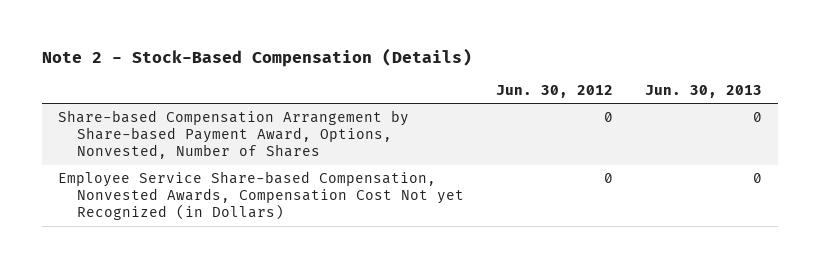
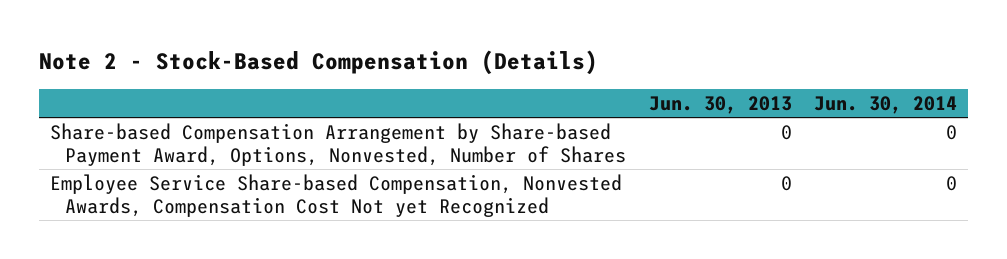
[495,85,613,99] Jun. 30, 2012 -> none
none -> [813,95,957,114] Jun. 30, 2014
[58,170,464,221] Employee Service Share-based Compensation, Nonvested Awards, Compensation Cost Not yet Recognized (in Dollars) -> [50,173,623,217] Employee Service Share-based Compensation, Nonvested Awards, Compensation Cost Not yet Recognized

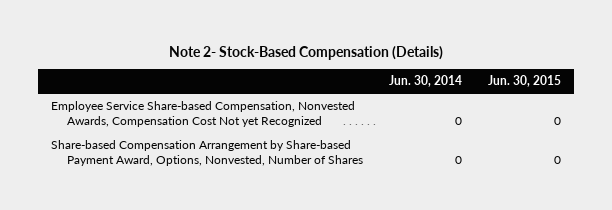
[38,50,598,76] Note 2 - Stock-Based Compensation (Details) -> [168,45,443,60] Note 2- Stock-Based Compensation (Details)
[648,95,792,114] Jun. 30, 2013 -> none
none -> [487,75,561,88] Jun. 30, 2015
[50,122,627,166] Share-based Compensation Arrangement by Share-based Payment Award, Options, Nonvested, Number of Shares -> [51,140,363,167] Share-based Compensation Arrangement by Share-based Payment Award, Options, Nonvested, Number of Shares

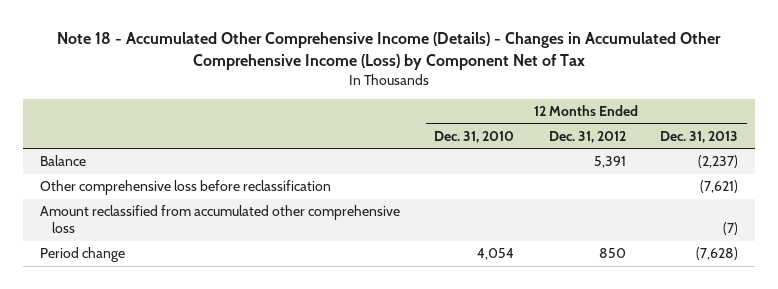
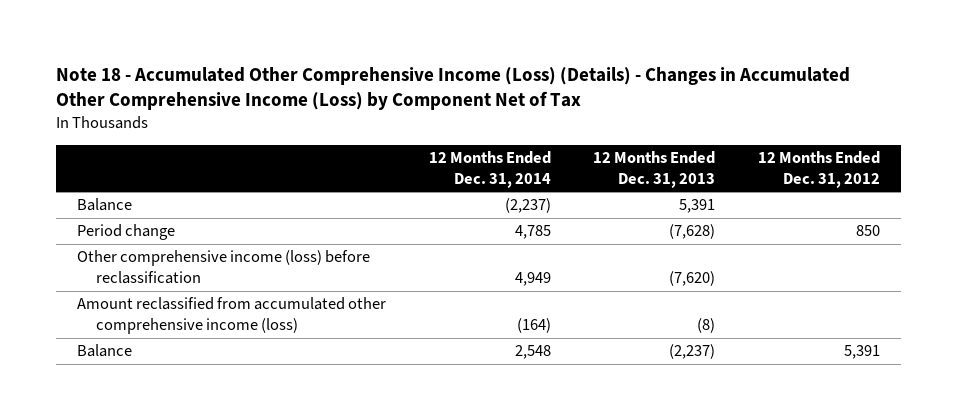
[56,32,721,71] Note 18 - Accumulated Other Comprehensive Income (Details) - Changes in Accumulated Other Comprehensive Income (Loss) by Component Net of Tax -> [55,66,850,111] Note 18 - Accumulated Other Comprehensive Income (Loss) (Details) - Changes in Accumulated Other Comprehensive Income (Loss) by Component Net of Tax
[434,131,515,144] Dec. 31, 2010 -> none
none -> [428,150,551,188] 12 Months Ended Dec. 31, 2014
[39,180,331,196] Other comprehensive loss before reclassification -> none
[39,205,400,234] Amount reclassified from accumulated other comprehensive loss -> none
none -> [76,198,132,212] Balance
none -> [76,250,370,285] Other comprehensive income (loss) before reclassification
none -> [76,297,386,335] Amount reclassified from accumulated other comprehensive income (loss)
[39,155,86,167] Balance -> [76,344,132,358] Balance

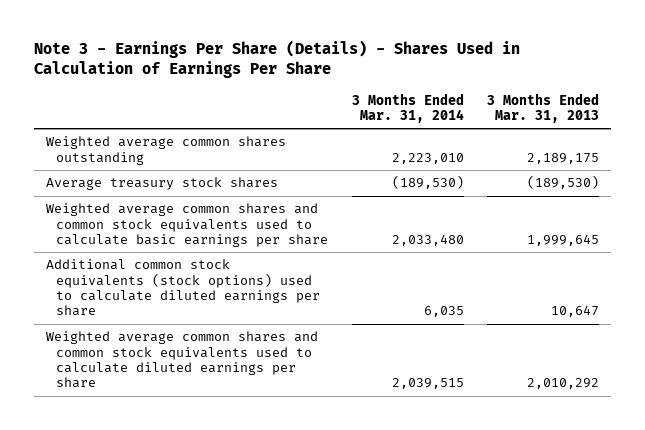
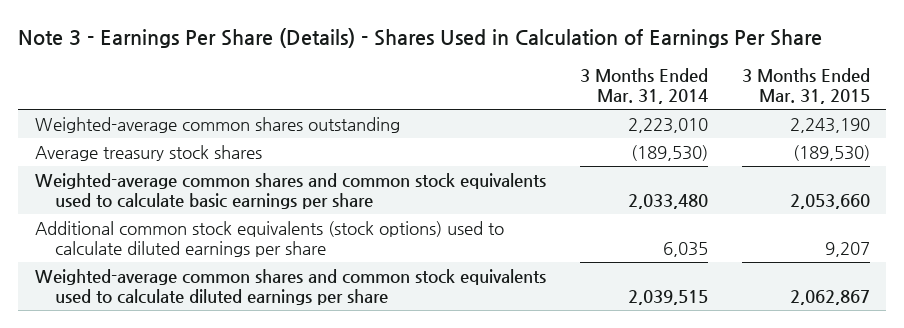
[487,92,600,124] 3 Months Ended Mar. 31, 2013 -> none
none -> [741,67,870,105] 3 Months Ended Mar. 31, 2015
[45,136,286,165] Weighted average common shares outstanding -> [34,116,400,133] Weighted-average common shares outstanding
[45,203,329,248] Weighted average common shares and common stock equivalents used to calculate basic earnings per share -> [34,172,546,210] Weighted-average common shares and common stock equivalents used to calculate basic earnings per share
[45,331,318,389] Weighted average common shares and common stock equivalents used to calculate diluted earnings per share -> [34,268,546,306] Weighted-average common shares and common stock equivalents used to calculate diluted earnings per share

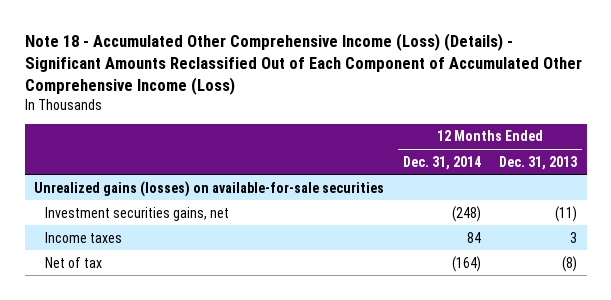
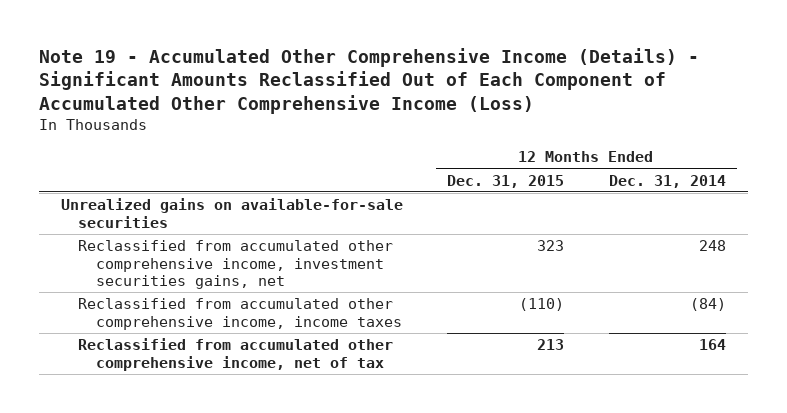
[24,32,582,95] Note 18 - Accumulated Other Comprehensive Income (Loss) (Details) - Significant Amounts Reclassified Out of Each Component of Accumulated Other Comprehensive Income (Loss) -> [39,47,700,114] Note 19 - Accumulated Other Comprehensive Income (Details) - Significant Amounts Reclassified Out of Each Component of Accumulated Other Comprehensive Income (Loss)
[499,155,578,170] Dec. 31, 2013 -> none
none -> [447,174,565,188] Dec. 31, 2015
[33,180,384,197] Unrealized gains (losses) on available-for-sale securities -> [61,198,404,228] Unrealized gains on available-for-sale securities
[45,206,230,221] Investment securities gains, net -> [78,240,394,290] Reclassified from accumulated other comprehensive income, investment securities gains, net
[451,205,481,222] (248) -> [698,240,726,252] 248
[45,231,123,243] Income taxes -> [78,298,402,330] Reclassified from accumulated other comprehensive income, income taxes
[466,231,481,243] 84 -> [689,298,726,312] (84)
[45,256,103,268] Net of tax -> [78,338,394,371] Reclassified from accumulated other comprehensive income, net of tax
[451,255,481,272] (164) -> [698,339,726,351] 164

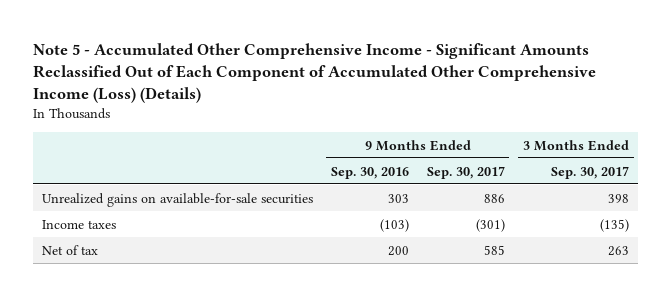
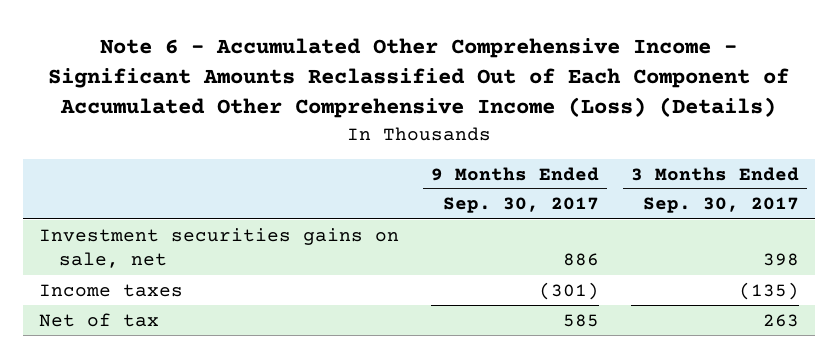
[32,42,596,103] Note 5 - Accumulated Other Comprehensive Income - Significant Amounts Reclassified Out of Each Component of Accumulated Other Comprehensive Income (Loss) (Details) -> [47,37,789,119] Note 6 - Accumulated Other Comprehensive Income - Significant Amounts Reclassified Out of Each Component of Accumulated Other Comprehensive Income (Loss) (Details)
[330,166,409,179] Sep. 30, 2016 -> none
[41,192,313,207] Unrealized gains on available-for-sale securities -> [38,227,399,269] Investment securities gains on sale, net

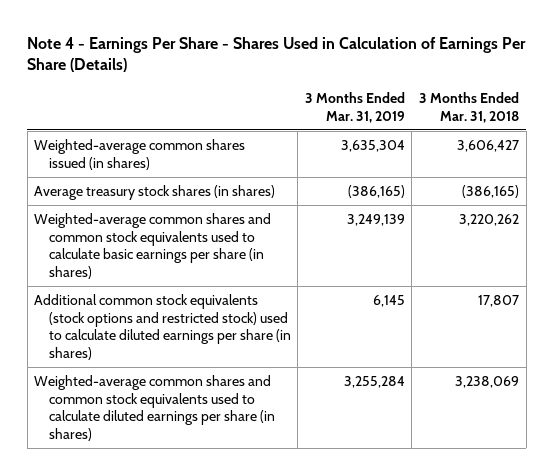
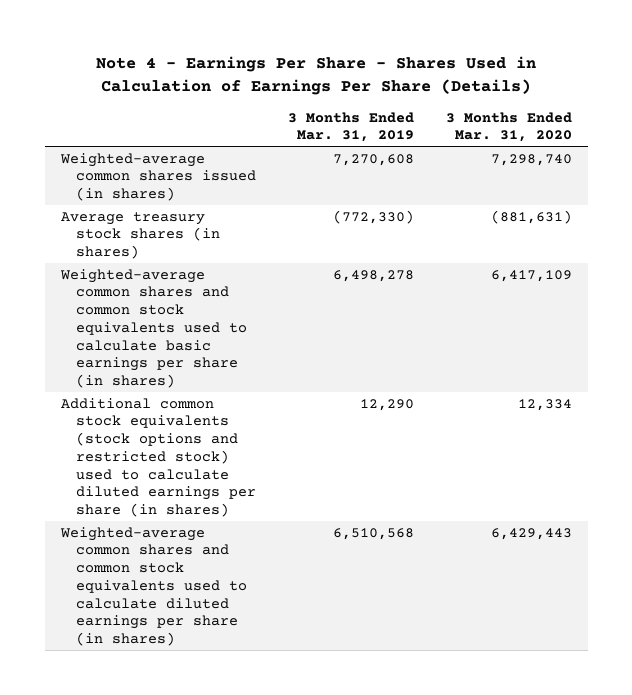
[419,92,520,123] 3 Months Ended Mar. 31, 2018 -> none
none -> [445,111,572,143] 3 Months Ended Mar. 31, 2020
[340,139,405,152] 3,635,304 -> [332,153,414,166] 7,270,608
[347,184,405,198] (386,165) -> [332,209,414,224] (772,330)
[346,213,405,226] 3,249,139 -> [332,269,414,282] 6,498,278
[372,294,405,307] 6,145 -> [359,398,414,411] 12,290
[343,375,405,388] 3,255,284 -> [332,527,414,540] 6,510,568

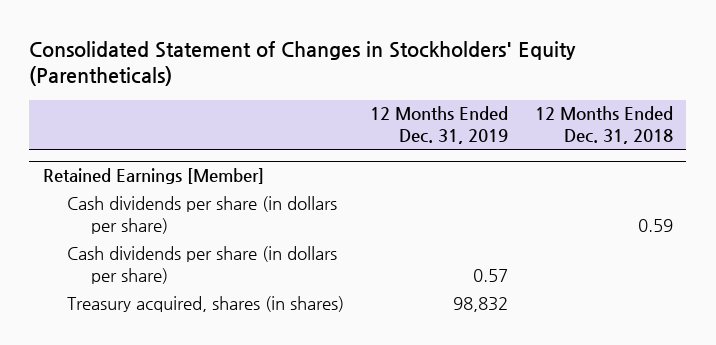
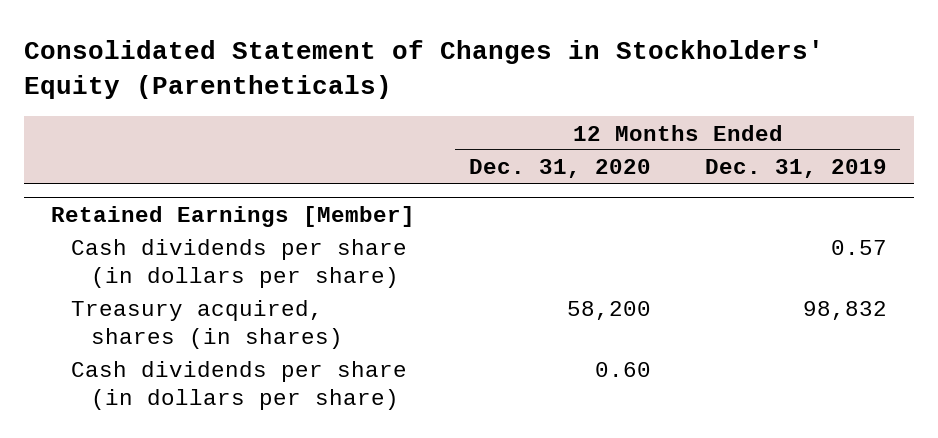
[535,106,674,145] 12 Months Ended Dec. 31, 2018 -> none
none -> [468,158,651,178] Dec. 31, 2020
[66,195,337,234] Cash dividends per share (in dollars per share) -> [71,361,408,410] Cash dividends per share (in dollars per share)

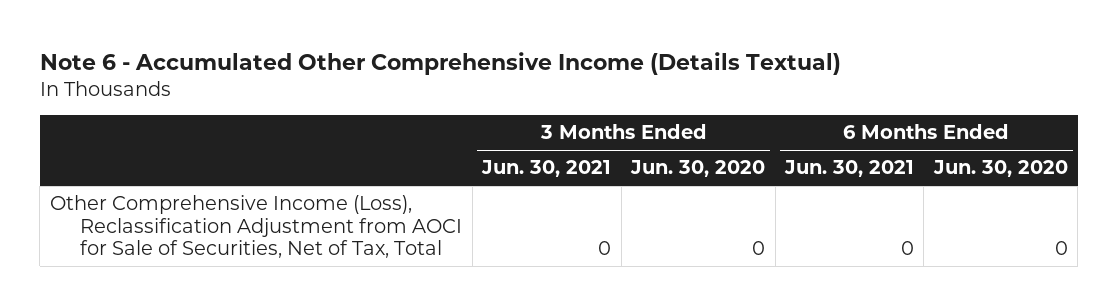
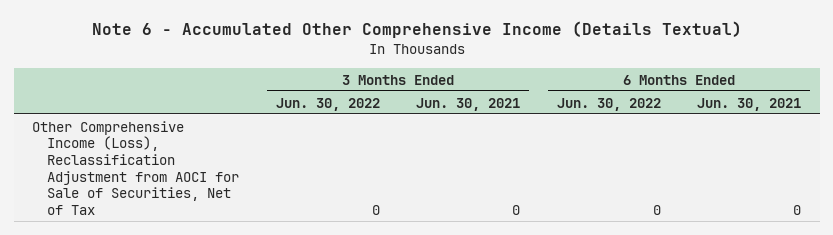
[630,160,766,178] Jun. 30, 2020 -> none
[932,160,1068,178] Jun. 30, 2020 -> none
none -> [275,97,380,111] Jun. 30, 2022
none -> [556,97,661,111] Jun. 30, 2022
[49,195,463,259] Other Comprehensive Income (Loss), Reclassification Adjustment from AOCI for Sale of Securities, Net of Tax, Total -> [32,120,240,216] Other Comprehensive Income (Loss), Reclassification Adjustment from AOCI for Sale of Securities, Net of Tax

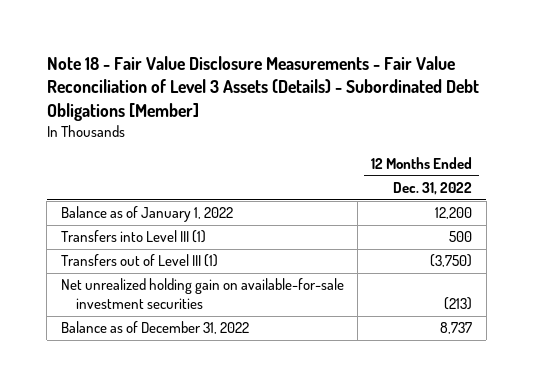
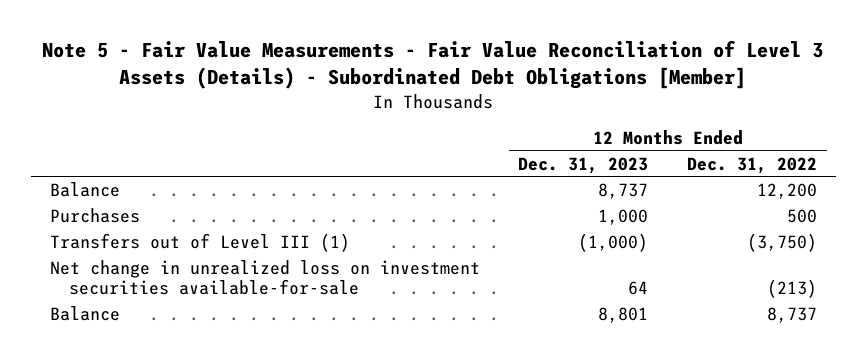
[46,56,479,121] Note 18 - Fair Value Disclosure Measurements - Fair Value Reconciliation of Level 3 Assets (Details) - Subordinated Debt Obligations [Member] -> [42,40,824,90] Note 5 - Fair Value Measurements - Fair Value Reconciliation of Level 3 Assets (Details) - Subordinated Debt Obligations [Member]
none -> [518,156,649,174] Dec. 31, 2023
[60,230,206,244] Transfers into Level III (1) -> none
[60,206,233,223] Balance as of January 1, 2022 -> [49,181,120,197] Balance
none -> [49,207,140,223] Purchases
[60,278,344,310] Net unrealized holding gain on available-for-sale investment securities -> [49,259,480,296] Net change in unrealized loss on investment securities available-for-sale
[60,321,249,335] Balance as of December 31, 2022 -> [49,305,120,321] Balance

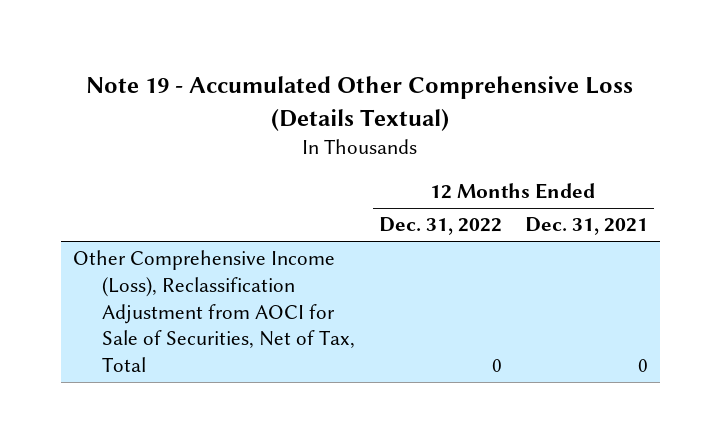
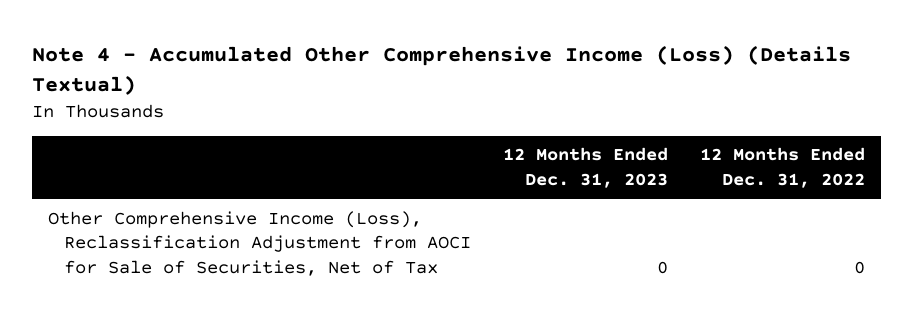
[86,76,634,131] Note 19 - Accumulated Other Comprehensive Loss (Details Textual) -> [31,45,851,95] Note 4 - Accumulated Other Comprehensive Income (Loss) (Details Textual)
[524,217,648,236] Dec. 31, 2021 -> none
none -> [502,147,668,189] 12 Months Ended Dec. 31, 2023
[72,250,356,372] Other Comprehensive Income (Loss), Reclassification Adjustment from AOCI for Sale of Securities, Net of Tax, Total -> [47,210,471,276] Other Comprehensive Income (Loss), Reclassification Adjustment from AOCI for Sale of Securities, Net of Tax

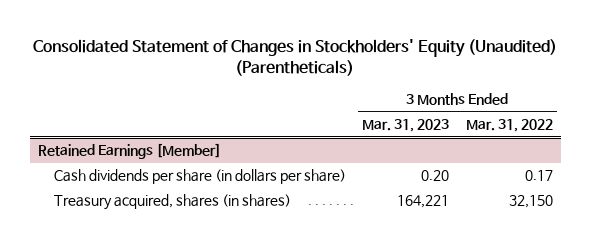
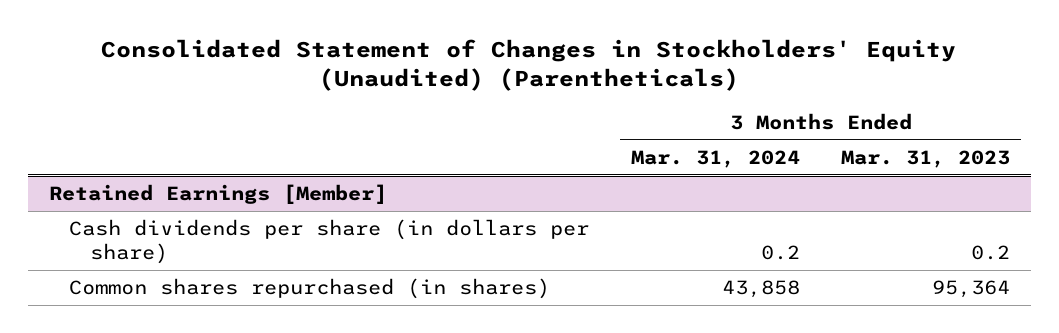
[465,119,553,133] Mar. 31, 2022 -> none
none -> [630,150,800,169] Mar. 31, 2024
[421,170,450,182] 0.20 -> [971,244,1011,260] 0.2
[54,194,292,211] Treasury acquired, shares (in shares) -> [69,278,551,300] Common shares repurchased (in shares)
[397,195,450,209] 164,221 -> [932,280,1011,299] 95,364

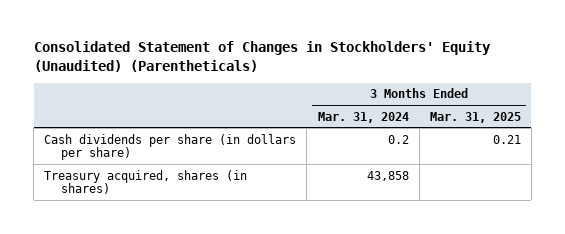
[841,150,1011,169] Mar. 31, 2023 -> none
none -> [429,111,521,123] Mar. 31, 2025
[48,184,387,205] Retained Earnings [Member] -> none
[69,278,551,300] Common shares repurchased (in shares) -> [44,169,248,195] Treasury acquired, shares (in shares)

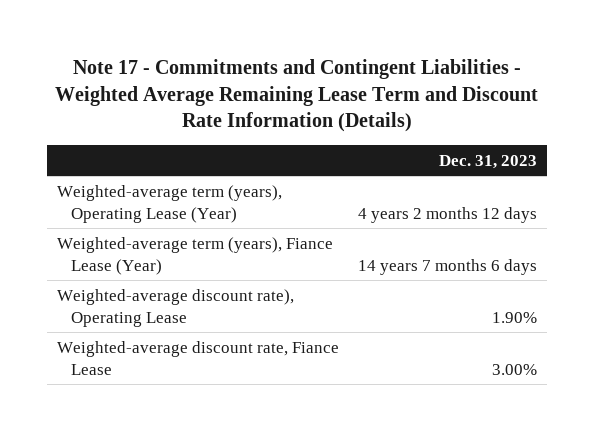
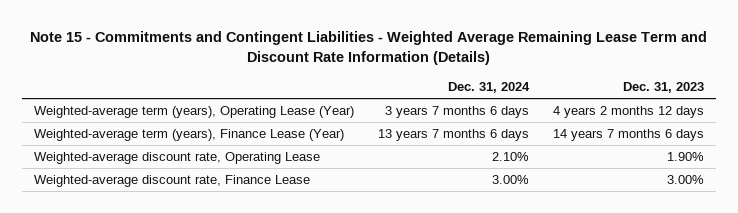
[54,58,538,133] Note 17 - Commitments and Contingent Liabilities - Weighted Average Remaining Lease Term and Discount Rate Information (Details) -> [29,30,707,65] Note 15 - Commitments and Contingent Liabilities - Weighted Average Remaining Lease Term and Discount Rate Information (Details)
none -> [447,81,530,93] Dec. 31, 2024
[56,237,333,275] Weighted-average term (years), Fiance Lease (Year) -> [34,129,345,142] Weighted-average term (years), Finance Lease (Year)
[56,289,294,327] Weighted-average discount rate), Operating Lease -> [34,152,321,165] Weighted-average discount rate, Operating Lease
[56,341,339,375] Weighted-average discount rate, Fiance Lease -> [34,175,311,188] Weighted-average discount rate, Finance Lease

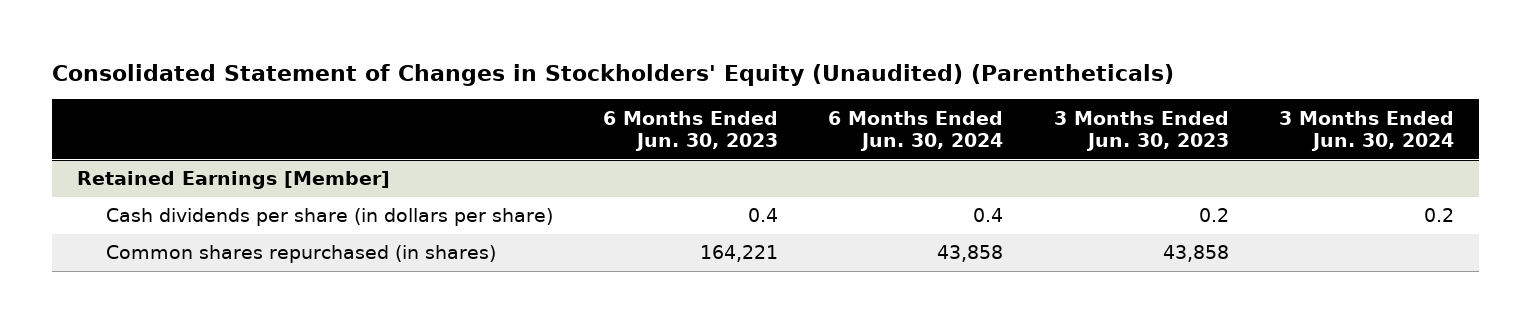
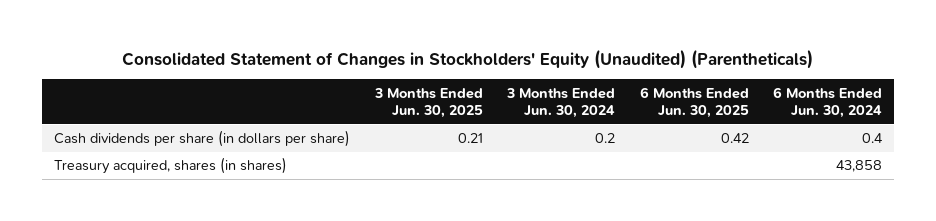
[603,110,779,152] 6 Months Ended Jun. 30, 2023 -> none
[1053,110,1229,152] 3 Months Ended Jun. 30, 2023 -> none
none -> [373,87,483,119] 3 Months Ended Jun. 30, 2025
none -> [639,86,749,119] 6 Months Ended Jun. 30, 2025
[77,171,391,190] Retained Earnings [Member] -> none
[106,245,497,264] Common shares repurchased (in shares) -> [54,157,288,175] Treasury acquired, shares (in shares)

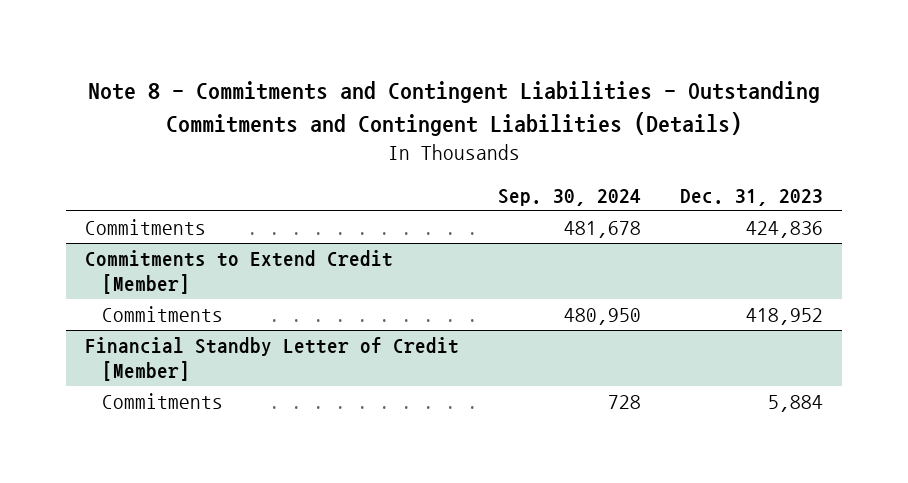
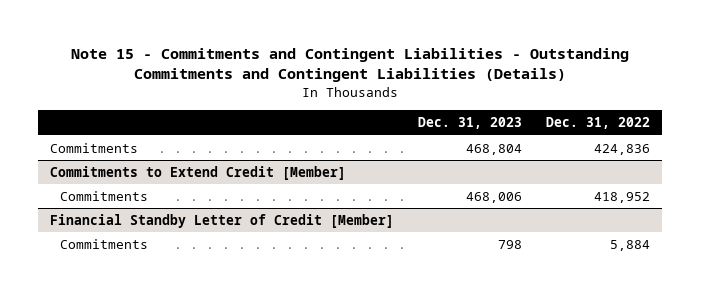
[87,81,820,136] Note 8 - Commitments and Contingent Liabilities - Outstanding Commitments and Contingent Liabilities (Details) -> [71,47,630,83] Note 15 - Commitments and Contingent Liabilities - Outstanding Commitments and Contingent Liabilities (Details)
[497,189,641,207] Sep. 30, 2024 -> none
none -> [546,117,651,130] Dec. 31, 2022
[745,221,823,239] 424,836 -> [466,143,523,155] 468,804
[745,308,823,326] 418,952 -> [466,191,523,203] 468,006
[767,395,823,413] 5,884 -> [498,239,523,249] 798

